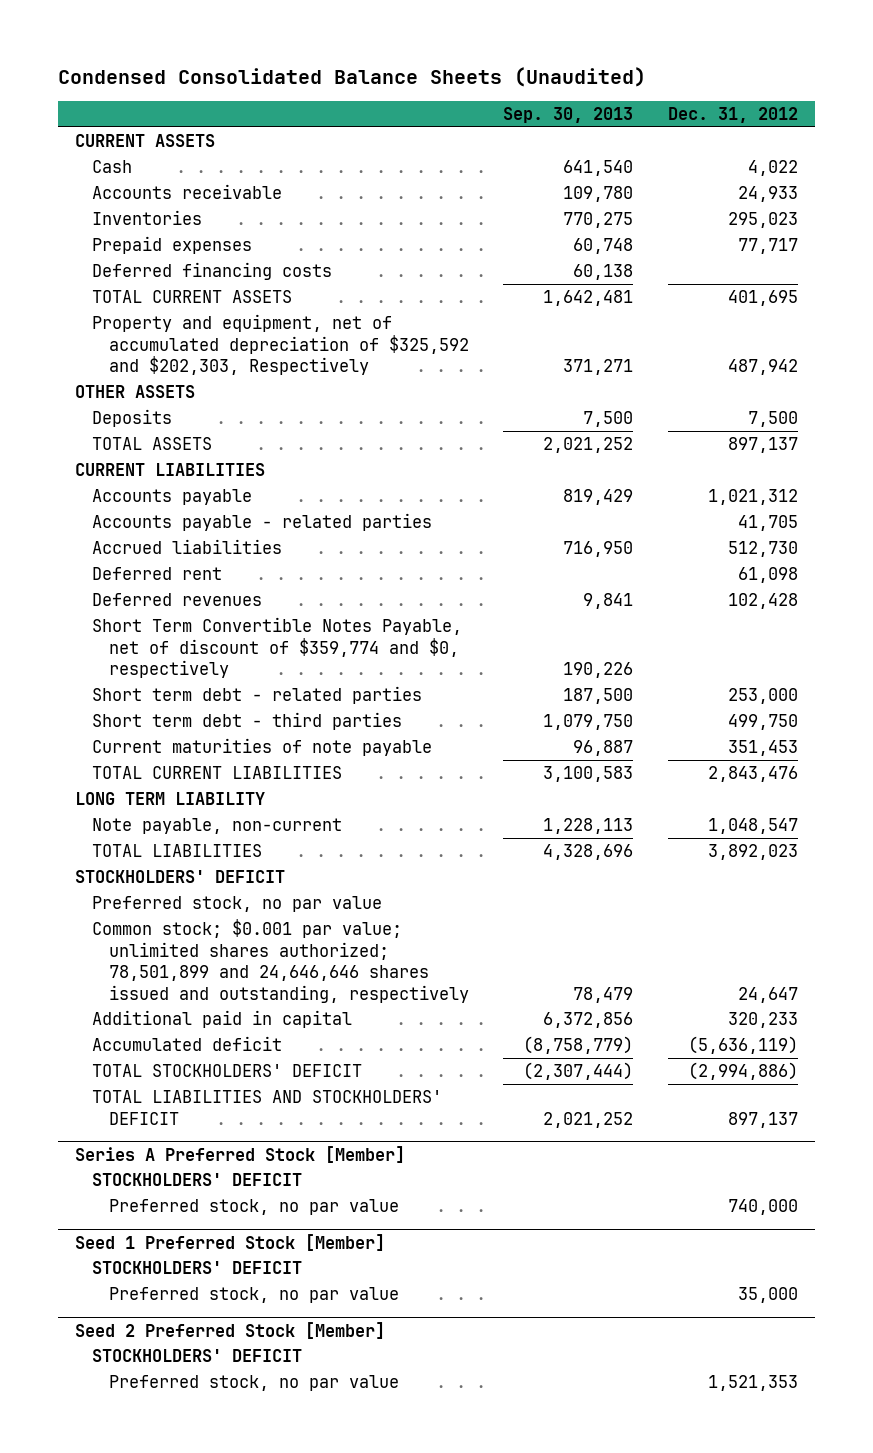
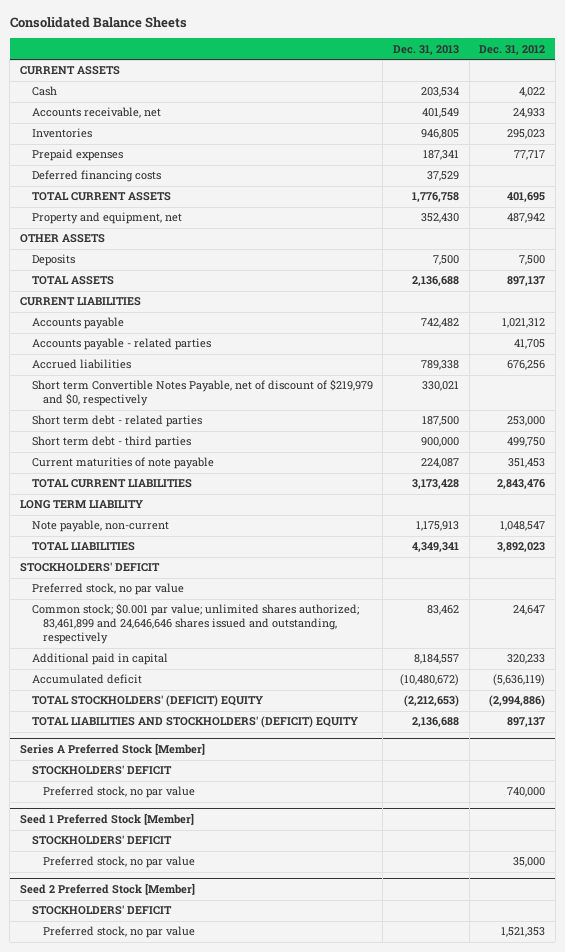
[57,67,646,88] Condensed Consolidated Balance Sheets (Unaudited) -> [9,17,187,29] Consolidated Balance Sheets
[503,106,634,123] Sep. 30, 2013 -> none
none -> [392,44,459,55] Dec. 31, 2013
[91,184,282,200] Accounts receivable -> [31,107,161,119] Accounts receivable, net
[91,314,469,376] Property and equipment, net of accumulated depreciation of $325,592 and $202,303, Respectively -> [31,212,182,225] Property and equipment, net
[91,567,222,581] Deferred rent -> none
[91,593,262,607] Deferred revenues -> none
[727,541,798,558] 512,730 -> [507,360,546,371] 676,256
[91,617,462,679] Short Term Convertible Notes Payable, net of discount of $359,774 and $0, respectively -> [31,379,373,407] Short term Convertible Notes Payable, net of discount of $219,979 and $0, respectively
[91,919,469,1003] Common stock; $0.001 par value; unlimited shares authorized; 78,501,899 and 24,646,646 shares issued and outstanding, respectively -> [31,603,359,645] Common stock; $0.001 par value; unlimited shares authorized; 83,461,899 and 24,646,646 shares issued and outstanding, respectively
[91,1064,362,1078] TOTAL STOCKHOLDERS' DEFICIT -> [31,695,263,708] TOTAL STOCKHOLDERS' (DEFICIT) EQUITY
[91,1090,442,1125] TOTAL LIABILITIES AND STOCKHOLDERS' DEFICIT -> [31,716,358,729] TOTAL LIABILITIES AND STOCKHOLDERS' (DEFICIT) EQUITY

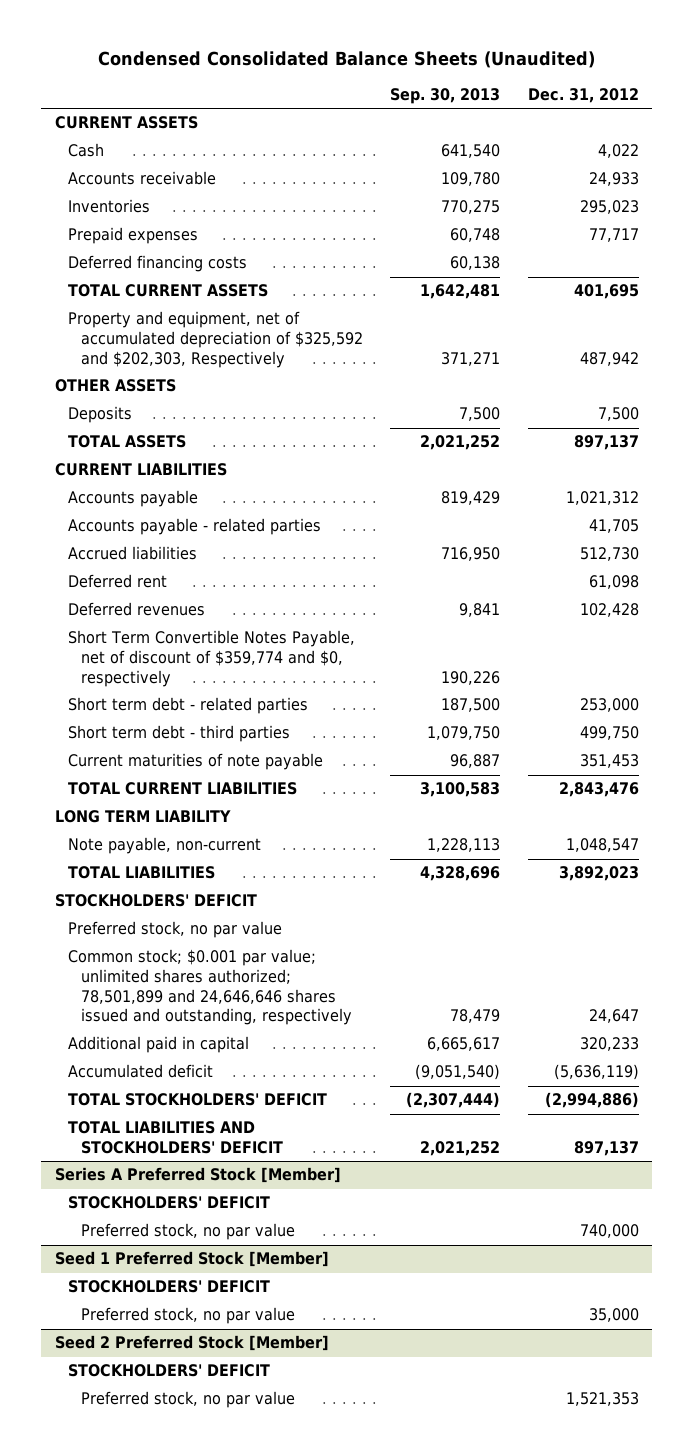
[9,17,187,29] Consolidated Balance Sheets -> [97,51,595,69] Condensed Consolidated Balance Sheets (Unaudited)
[392,44,459,55] Dec. 31, 2013 -> none
none -> [390,87,501,104] Sep. 30, 2013
[31,107,161,119] Accounts receivable, net -> [68,171,217,186] Accounts receivable
[31,212,182,225] Property and equipment, net -> [68,311,364,368] Property and equipment, net of accumulated depreciation of $325,592 and $202,303, Respectively
[507,360,546,371] 676,256 -> [579,547,639,562] 512,730
none -> [68,574,168,589] Deferred rent
none -> [68,602,206,617] Deferred revenues
[31,379,373,407] Short term Convertible Notes Payable, net of discount of $219,979 and $0, respectively -> [68,630,356,687] Short Term Convertible Notes Payable, net of discount of $359,774 and $0, respectively
[31,603,359,645] Common stock; $0.001 par value; unlimited shares authorized; 83,461,899 and 24,646,646 shares issued and outstanding, respectively -> [68,949,353,1026] Common stock; $0.001 par value; unlimited shares authorized; 78,501,899 and 24,646,646 shares issued and outstanding, respectively
[31,695,263,708] TOTAL STOCKHOLDERS' (DEFICIT) EQUITY -> [68,1093,328,1107] TOTAL STOCKHOLDERS' DEFICIT
[31,716,358,729] TOTAL LIABILITIES AND STOCKHOLDERS' (DEFICIT) EQUITY -> [68,1121,284,1155] TOTAL LIABILITIES AND STOCKHOLDERS' DEFICIT

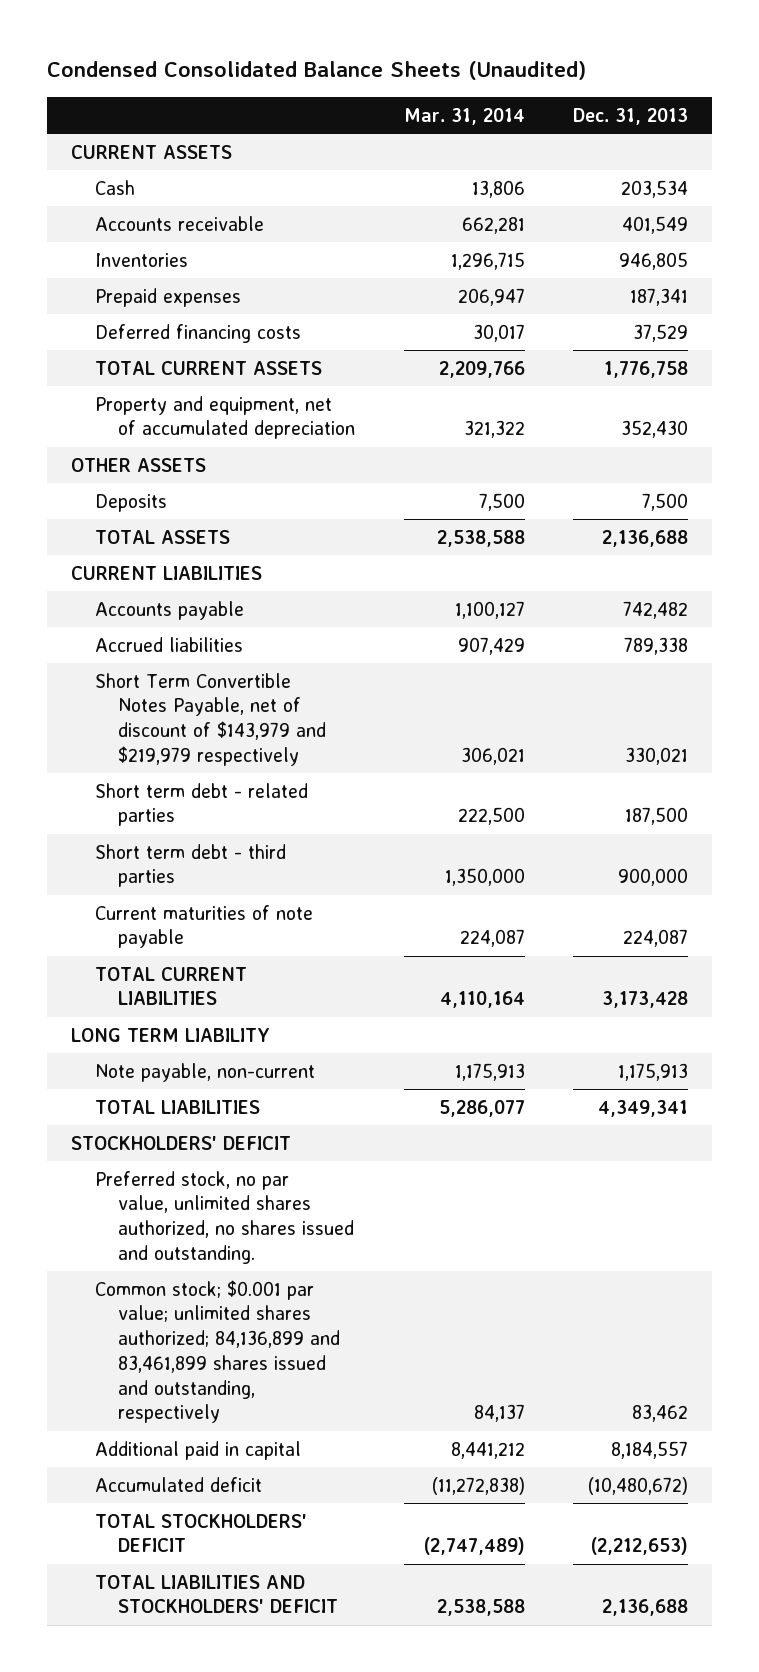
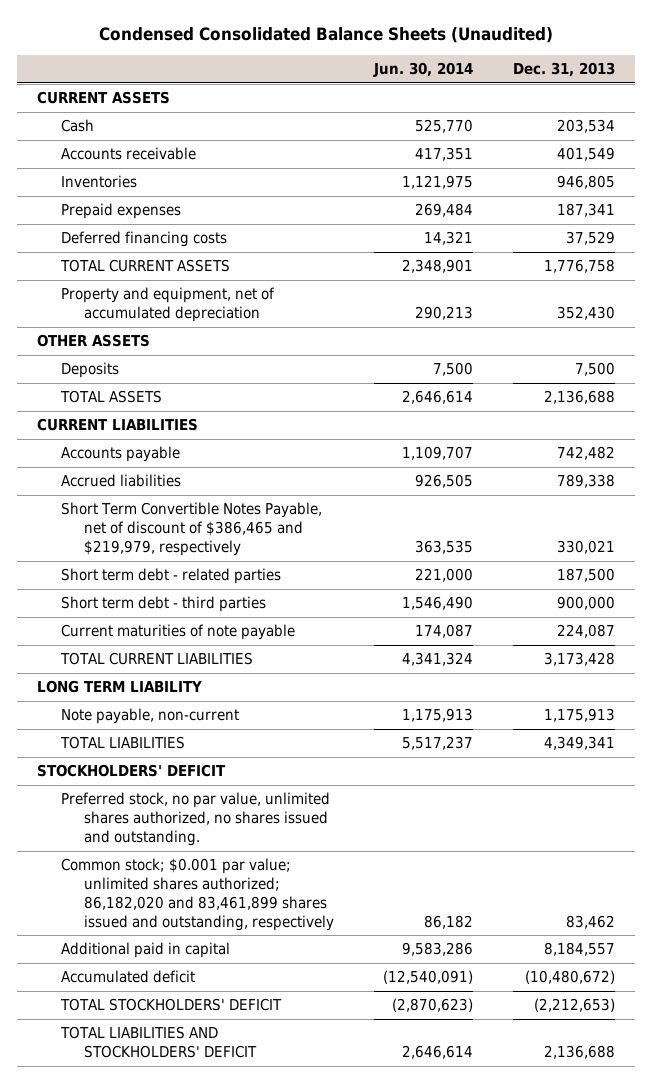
[403,107,525,125] Mar. 31, 2014 -> none
none -> [372,61,473,77] Jun. 30, 2014
[94,672,327,766] Short Term Convertible Notes Payable, net of discount of $143,979 and $219,979 respectively -> [60,502,322,556] Short Term Convertible Notes Payable, net of discount of $386,465 and $219,979, respectively
[94,1279,341,1424] Common stock; $0.001 par value; unlimited shares authorized; 84,136,899 and 83,461,899 shares issued and outstanding, respectively -> [60,858,334,931] Common stock; $0.001 par value; unlimited shares authorized; 86,182,020 and 83,461,899 shares issued and outstanding, respectively

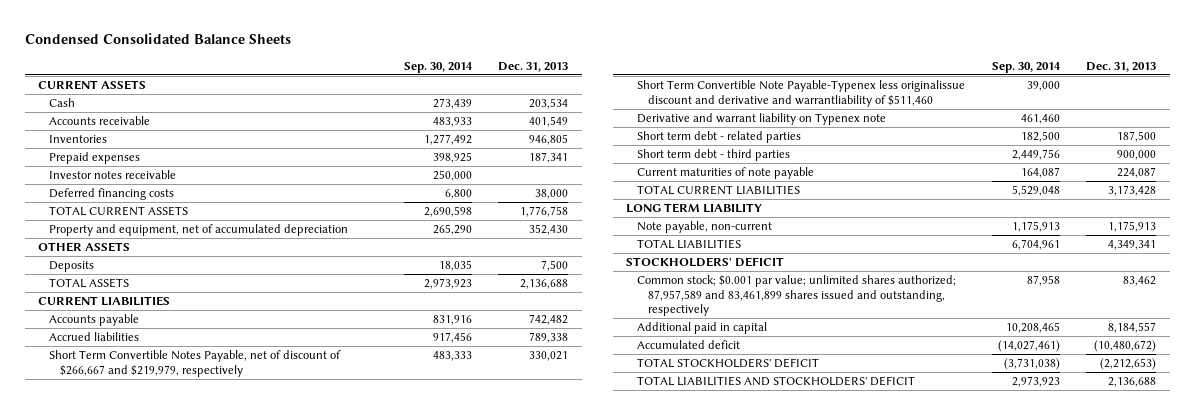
[99,26,554,43] Condensed Consolidated Balance Sheets (Unaudited) -> [24,33,291,45] Condensed Consolidated Balance Sheets
[372,61,473,77] Jun. 30, 2014 -> none
none -> [403,61,473,73] Sep. 30, 2014
none -> [49,170,177,180] Investor notes receivable
[565,231,615,246] 37,529 -> [535,189,569,200] 38,000
[60,502,322,556] Short Term Convertible Notes Payable, net of discount of $386,465 and $219,979, respectively -> [49,350,342,377] Short Term Convertible Notes Payable, net of discount of $266,667 and $219,979, respectively
none -> [636,80,965,107] Short Term Convertible Note Payable-Typenex less originalissue discount and derivative and warrantliability of $511,460
none -> [636,113,886,126] Derivative and warrant liability on Typenex note
[60,792,330,846] Preferred stock, no par value, unlimited shares authorized, no shares issued and outstanding. -> none
[60,858,334,931] Common stock; $0.001 par value; unlimited shares authorized; 86,182,020 and 83,461,899 shares issued and outstanding, respectively -> [636,275,956,317] Common stock; $0.001 par value; unlimited shares authorized; 87,957,589 and 83,461,899 shares issued and outstanding, respectively

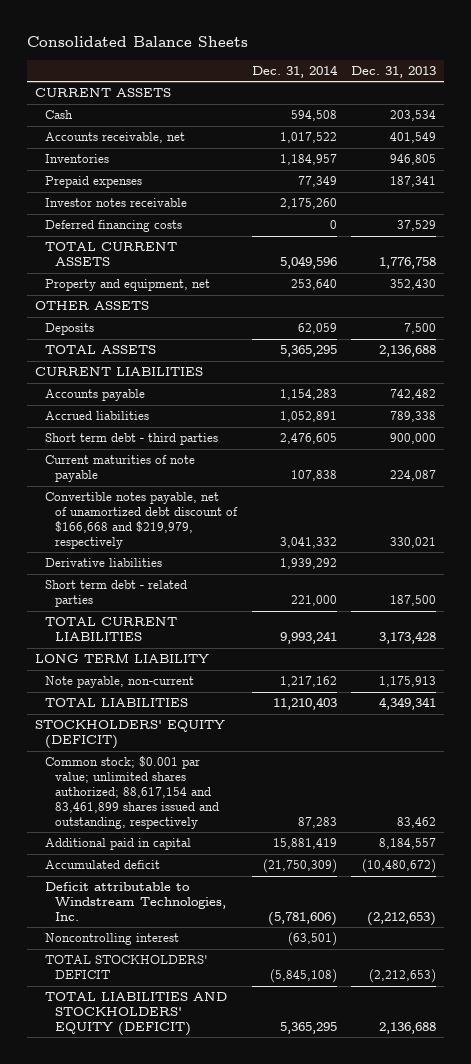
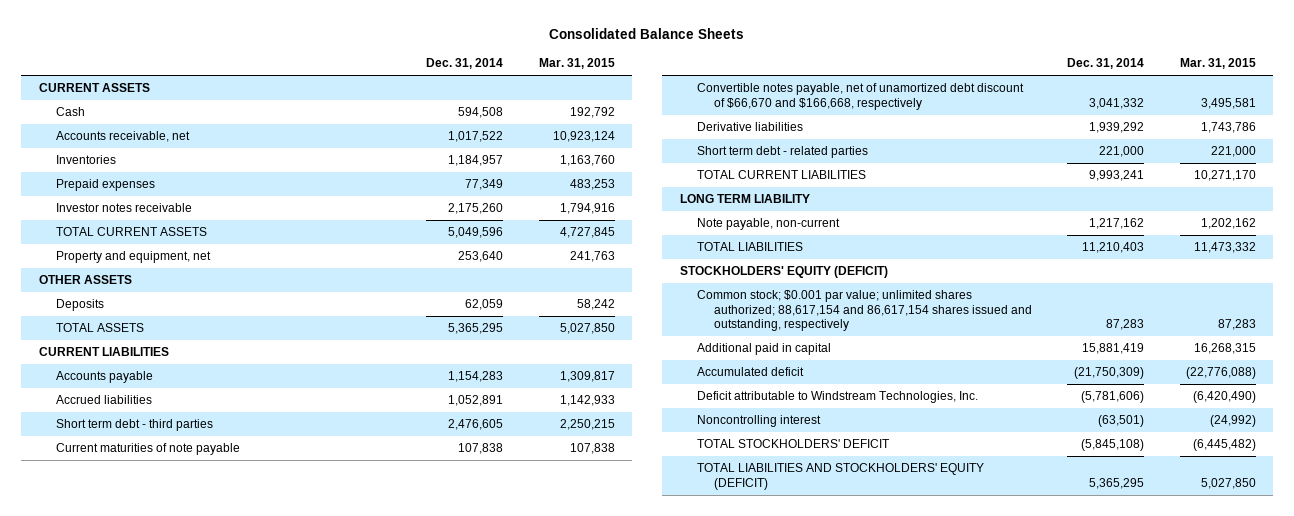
[351,65,437,78] Dec. 31, 2013 -> none
none -> [538,58,615,70] Mar. 31, 2015
[44,220,182,233] Deferred financing costs -> none
[44,492,239,549] Convertible notes payable, net of unamortized debt discount of $166,668 and $219,979, respectively -> [696,83,1024,110] Convertible notes payable, net of unamortized debt discount of $66,670 and $166,668, respectively
[44,756,220,829] Common stock; $0.001 par value; unlimited shares authorized; 88,617,154 and 83,461,899 shares issued and outstanding, respectively -> [696,290,1032,332] Common stock; $0.001 par value; unlimited shares authorized; 88,617,154 and 86,617,154 shares issued and outstanding, respectively

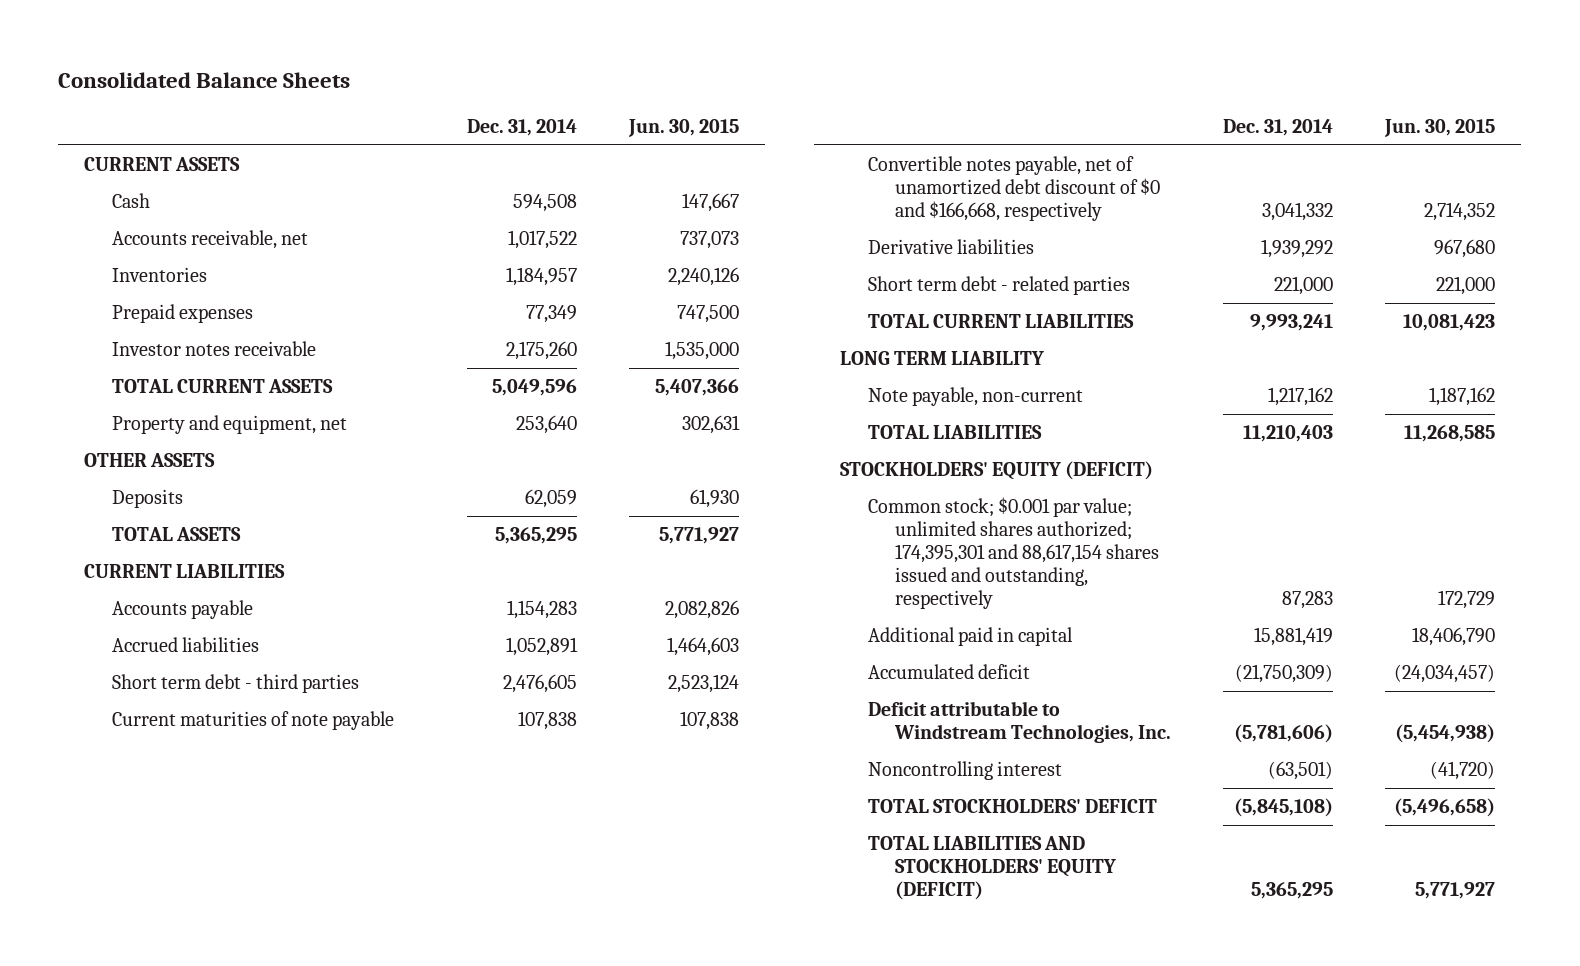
[538,58,615,70] Mar. 31, 2015 -> none
none -> [628,118,740,137] Jun. 30, 2015
[696,83,1024,110] Convertible notes payable, net of unamortized debt discount of $66,670 and $166,668, respectively -> [867,156,1161,222] Convertible notes payable, net of unamortized debt discount of $0 and $166,668, respectively
[696,290,1032,332] Common stock; $0.001 par value; unlimited shares authorized; 88,617,154 and 86,617,154 shares issued and outstanding, respectively -> [867,497,1160,610] Common stock; $0.001 par value; unlimited shares authorized; 174,395,301 and 88,617,154 shares issued and outstanding, respectively

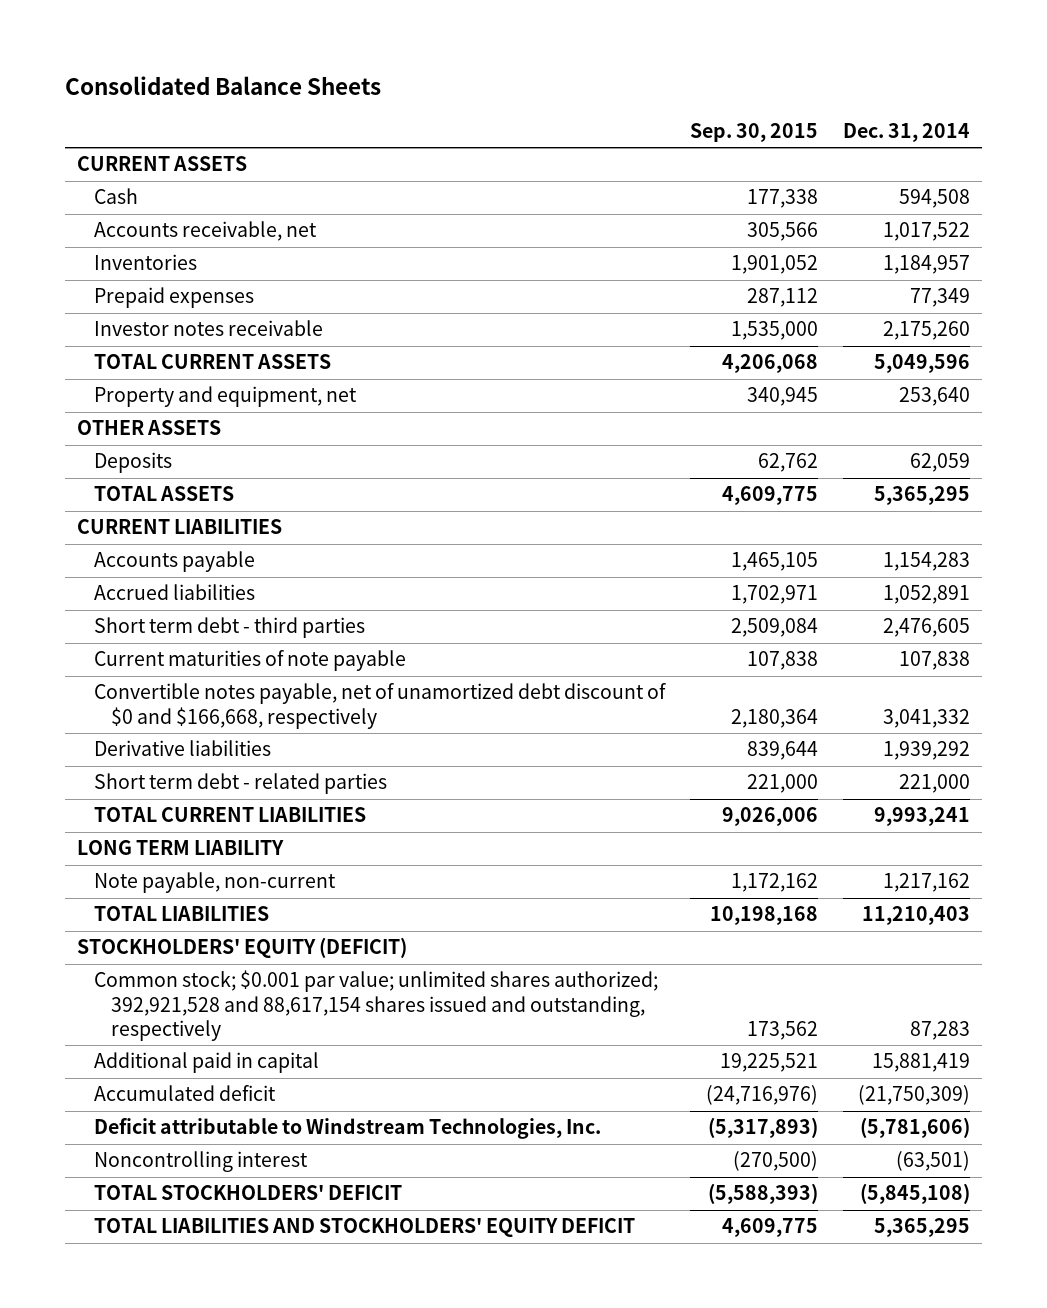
[628,118,740,137] Jun. 30, 2015 -> none
none -> [689,123,818,143] Sep. 30, 2015
[867,497,1160,610] Common stock; $0.001 par value; unlimited shares authorized; 174,395,301 and 88,617,154 shares issued and outstanding, respectively -> [94,970,659,1041] Common stock; $0.001 par value; unlimited shares authorized; 392,921,528 and 88,617,154 shares issued and outstanding, respectively
[867,836,1117,901] TOTAL LIABILITIES AND STOCKHOLDERS' EQUITY (DEFICIT) -> [94,1218,636,1238] TOTAL LIABILITIES AND STOCKHOLDERS' EQUITY DEFICIT

